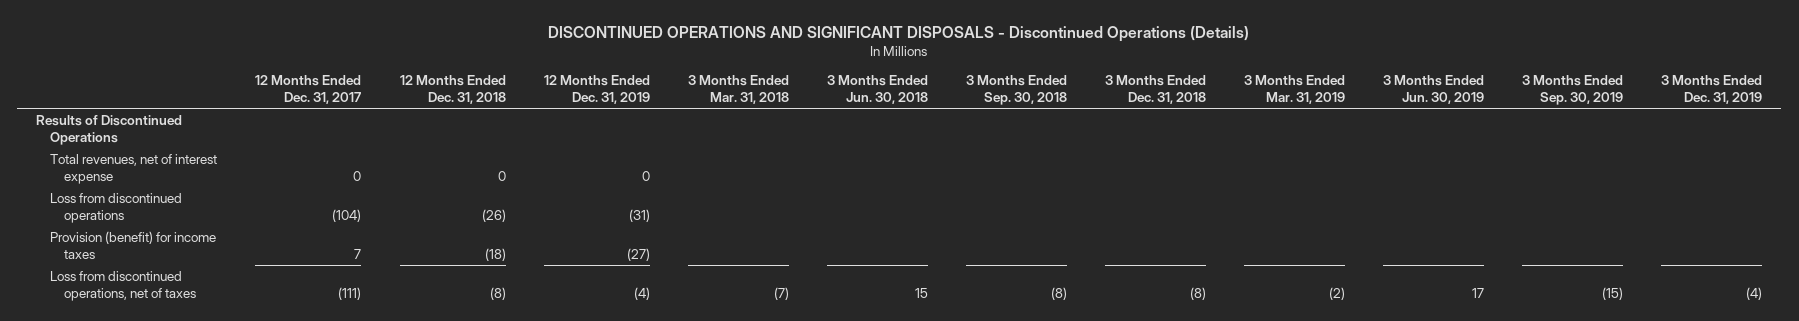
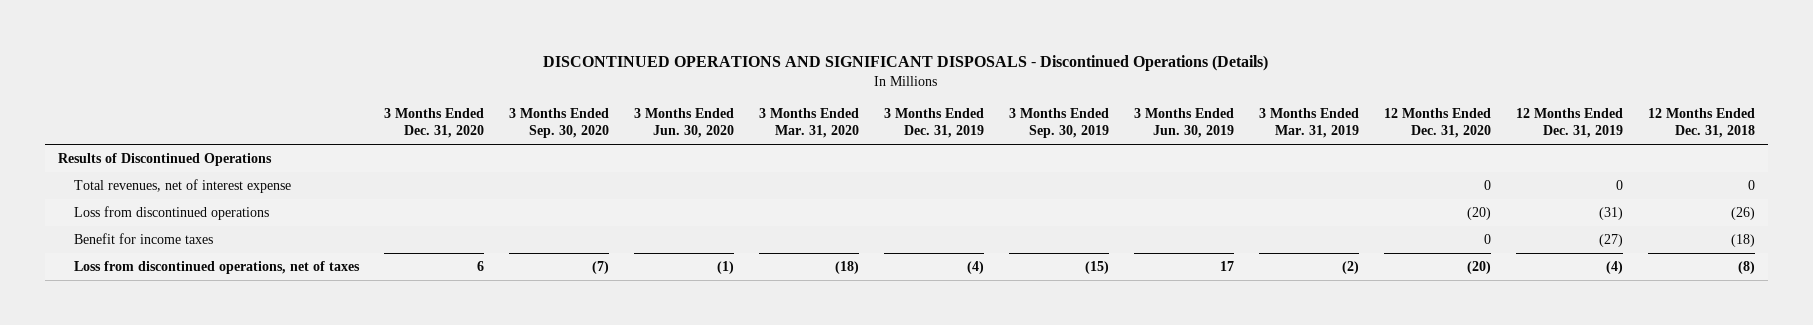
[255,75,362,104] 12 Months Ended Dec. 31, 2017 -> none
[687,75,789,104] 3 Months Ended Mar. 31, 2018 -> none
[826,75,928,104] 3 Months Ended Jun. 30, 2018 -> none
[965,75,1067,105] 3 Months Ended Sep. 30, 2018 -> none
[1104,75,1206,104] 3 Months Ended Dec. 31, 2018 -> none
none -> [384,107,485,139] 3 Months Ended Dec. 31, 2020
none -> [509,107,610,139] 3 Months Ended Sep. 30, 2020
none -> [634,107,735,139] 3 Months Ended Jun. 30, 2020
none -> [759,107,860,139] 3 Months Ended Mar. 31, 2020
none -> [1384,107,1492,139] 12 Months Ended Dec. 31, 2020
[50,230,217,259] Provision (benefit) for income taxes -> [74,233,214,245] Benefit for income taxes

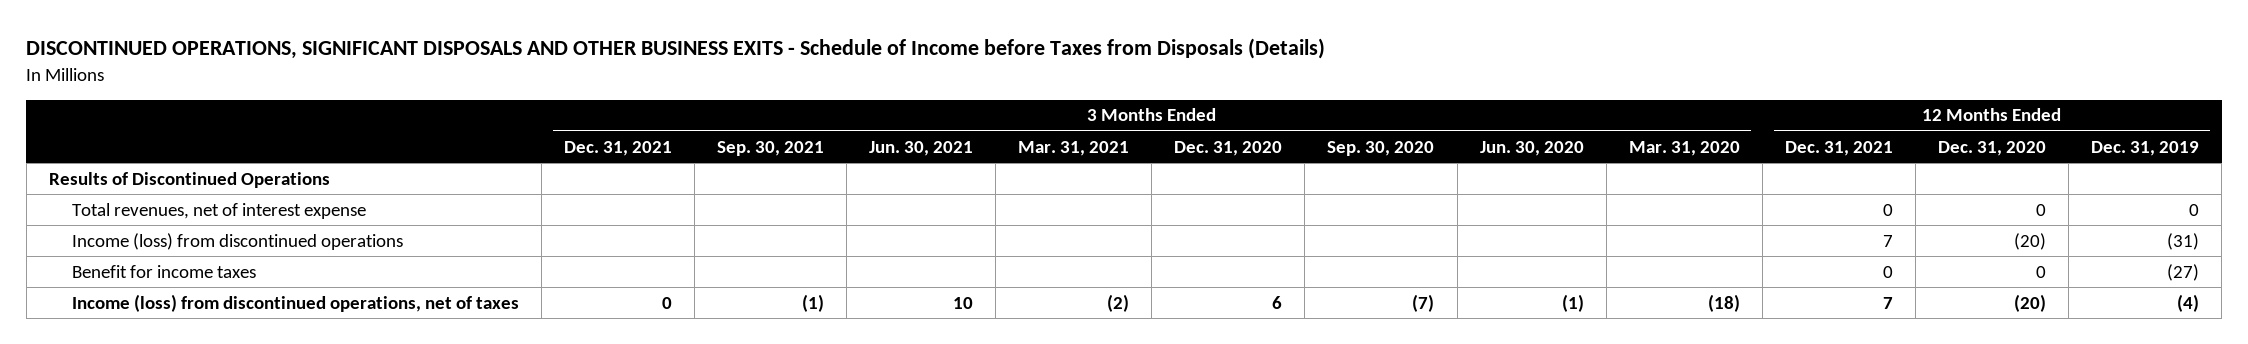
[543,54,1269,71] DISCONTINUED OPERATIONS AND SIGNIFICANT DISPOSALS - Discontinued Operations (Details) -> [26,38,1326,60] DISCONTINUED OPERATIONS, SIGNIFICANT DISPOSALS AND OTHER BUSINESS EXITS - Schedule of Income before Taxes from Disposals (Details)
[884,107,985,139] 3 Months Ended Dec. 31, 2019 -> none
[1009,107,1110,139] 3 Months Ended Sep. 30, 2019 -> none
[1134,107,1235,139] 3 Months Ended Jun. 30, 2019 -> none
[1259,107,1360,139] 3 Months Ended Mar. 31, 2019 -> none
[1648,107,1756,139] 12 Months Ended Dec. 31, 2018 -> none
none -> [563,140,672,156] Dec. 31, 2021
none -> [717,140,825,156] Sep. 30, 2021
none -> [869,140,974,156] Jun. 30, 2021
none -> [1018,140,1130,156] Mar. 31, 2021
none -> [1784,140,1893,156] Dec. 31, 2021
[74,206,270,221] Loss from discontinued operations -> [71,232,403,250] Income (loss) from discontinued operations
[74,261,361,275] Loss from discontinued operations, net of taxes -> [71,293,519,312] Income (loss) from discontinued operations, net of taxes

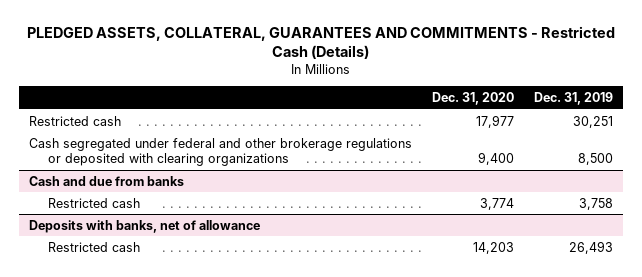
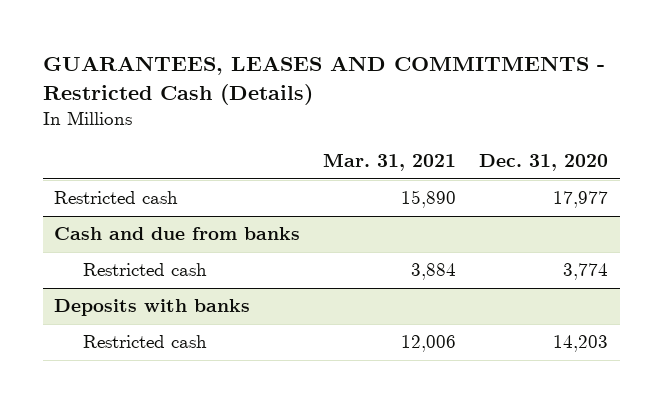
[26,25,615,60] PLEDGED ASSETS, COLLATERAL, GUARANTEES AND COMMITMENTS - Restricted Cash (Details) -> [42,56,605,105] GUARANTEES, LEASES AND COMMITMENTS - Restricted Cash (Details)
[534,91,614,105] Dec. 31, 2019 -> none
none -> [323,153,457,172] Mar. 31, 2021
[28,137,412,167] Cash segregated under federal and other brokerage regulations or deposited with clearing organizations -> none
[28,219,260,233] Deposits with banks, net of allowance -> [54,299,251,317] Deposits with banks

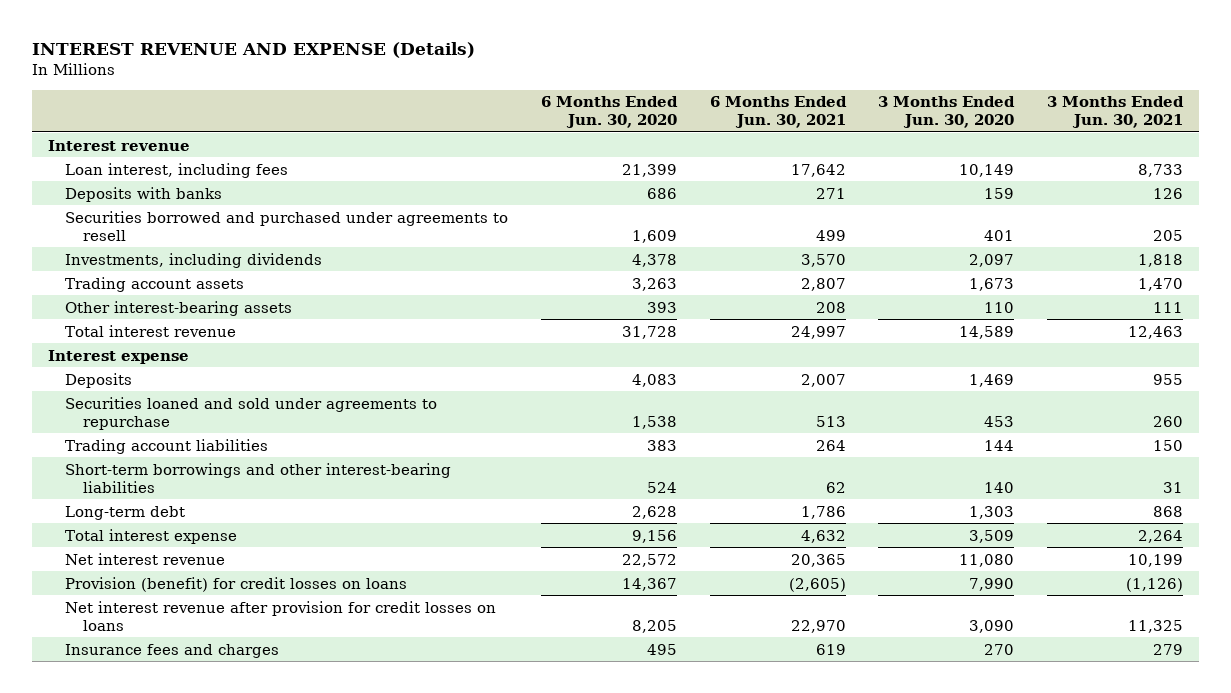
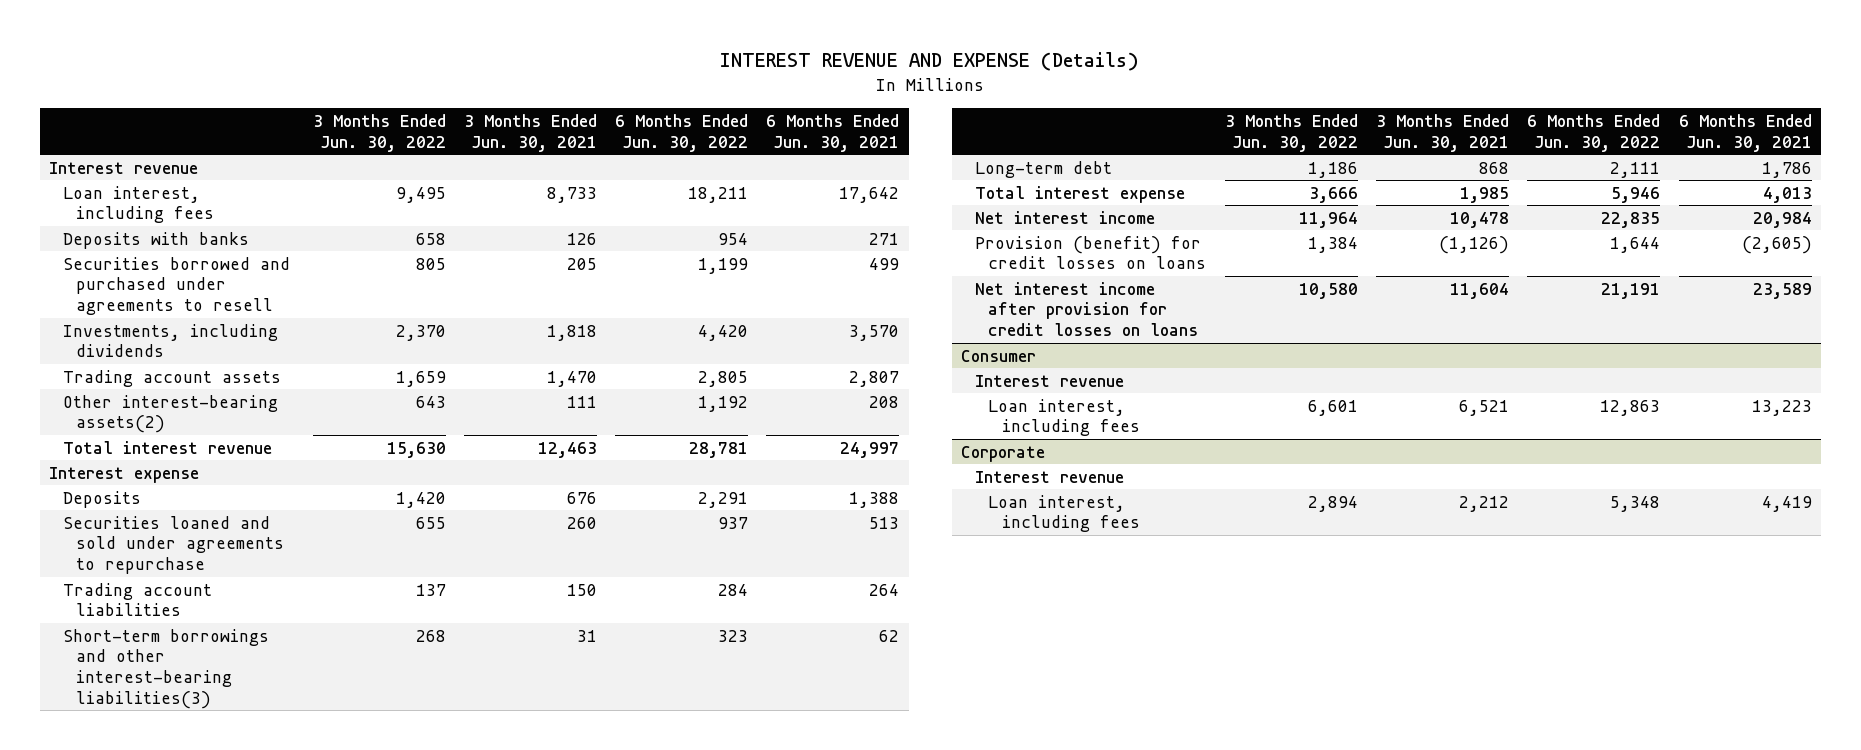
[541,96,679,129] 6 Months Ended Jun. 30, 2020 -> none
[878,96,1016,129] 3 Months Ended Jun. 30, 2020 -> none
none -> [312,114,446,152] 3 Months Ended Jun. 30, 2022
none -> [615,114,749,152] 6 Months Ended Jun. 30, 2022
[65,300,293,316] Other interest-bearing assets -> [62,394,278,434] Other interest-bearing assets(2)
[800,373,846,387] 2,007 -> [849,491,900,508] 1,388
[1153,373,1184,385] 955 -> [566,491,597,504] 676
[65,462,452,493] Short-term borrowings and other interest-bearing liabilities -> [62,628,269,709] Short-term borrowings and other interest-bearing liabilities(3)
[800,529,846,543] 4,632 -> [1762,186,1812,203] 4,013
[1138,529,1184,543] 2,264 -> [1459,186,1509,203] 1,985
[65,552,226,565] Net interest revenue -> [974,210,1155,224] Net interest income
[790,553,846,567] 20,365 -> [1752,211,1812,228] 20,984
[1128,553,1184,567] 10,199 -> [1449,211,1509,228] 10,478
[65,643,280,658] Insurance fees and charges -> none
[65,600,497,631] Net interest revenue after provision for credit losses on loans -> [974,281,1199,337] Net interest income after provision for credit losses on loans
[790,619,846,633] 22,970 -> [1752,282,1812,299] 23,589
[1128,619,1184,633] 11,325 -> [1449,282,1509,299] 11,604
none -> [961,349,1037,362] Consumer
none -> [974,374,1124,387] Interest revenue
none -> [988,398,1140,437] Loan interest, including fees
none -> [961,445,1046,462] Corporate
none -> [974,470,1124,483] Interest revenue
none -> [988,494,1140,533] Loan interest, including fees

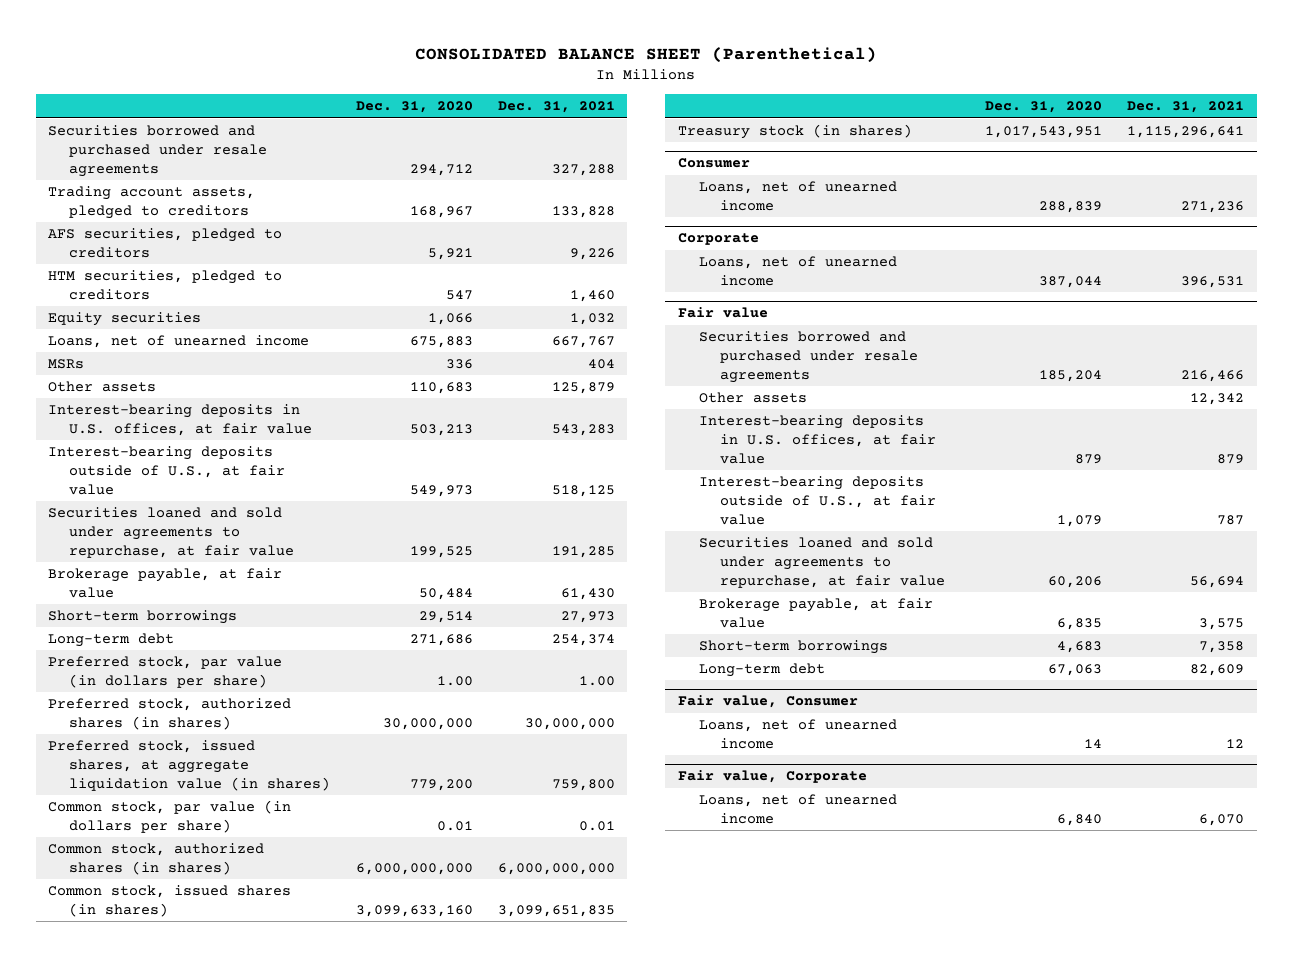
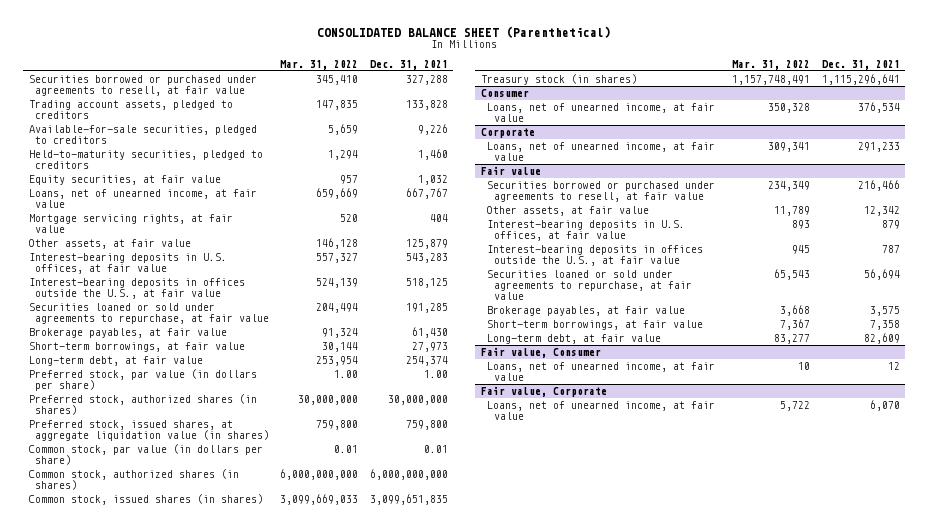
[355,101,473,114] Dec. 31, 2020 -> none
none -> [280,60,359,71] Mar. 31, 2022
[48,124,268,177] Securities borrowed and purchased under resale agreements -> [28,74,257,97] Securities borrowed or purchased under agreements to resell, at fair value
[48,227,283,258] AFS securities, pledged to creditors -> [28,124,257,145] Available-for-sale securities, pledged to creditors
[48,269,283,300] HTM securities, pledged to creditors -> [28,149,263,170] Held-to-maturity securities, pledged to creditors
[48,311,202,326] Equity securities -> [28,174,221,185] Equity securities, at fair value
[48,334,310,348] Loans, net of unearned income -> [28,188,257,209] Loans, net of unearned income, at fair value
[48,358,85,369] MSRs -> [28,213,233,234] Mortgage servicing rights, at fair value
[48,380,157,392] Other assets -> [28,238,191,249] Other assets, at fair value
[48,445,286,495] Interest-bearing deposits outside of U.S., at fair value -> [28,277,245,300] Interest-bearing deposits in offices outside the U.S., at fair value
[48,506,295,558] Securities loaned and sold under agreements to repurchase, at fair value -> [28,302,270,325] Securities loaned or sold under agreements to repurchase, at fair value
[48,567,283,598] Brokerage payable, at fair value -> [28,327,227,338] Brokerage payables, at fair value
[48,609,238,624] Short-term borrowings -> [28,341,245,352] Short-term borrowings, at fair value
[48,632,175,647] Long-term debt -> [28,355,203,366] Long-term debt, at fair value
[698,180,897,211] Loans, net of unearned income -> [487,102,716,123] Loans, net of unearned income, at fair value
[1181,200,1245,213] 271,236 -> [857,101,900,113] 376,534
[698,255,897,286] Loans, net of unearned income -> [487,141,716,162] Loans, net of unearned income, at fair value
[1181,275,1245,288] 396,531 -> [857,141,900,152] 291,233
[698,330,918,383] Securities borrowed and purchased under resale agreements -> [487,180,716,203] Securities borrowed or purchased under agreements to resell, at fair value
[698,391,807,403] Other assets -> [487,205,650,216] Other assets, at fair value
[698,475,936,525] Interest-bearing deposits outside of U.S., at fair value -> [487,244,704,267] Interest-bearing deposits in offices outside the U.S., at fair value
[698,536,945,588] Securities loaned and sold under agreements to repurchase, at fair value -> [487,269,692,301] Securities loaned or sold under agreements to repurchase, at fair value
[698,597,933,628] Brokerage payable, at fair value -> [487,305,686,316] Brokerage payables, at fair value
[698,639,888,654] Short-term borrowings -> [487,319,704,330] Short-term borrowings, at fair value
[698,662,825,677] Long-term debt -> [487,333,662,344] Long-term debt, at fair value
[698,718,897,749] Loans, net of unearned income -> [487,361,716,382] Loans, net of unearned income, at fair value
[698,793,897,824] Loans, net of unearned income -> [487,400,716,421] Loans, net of unearned income, at fair value

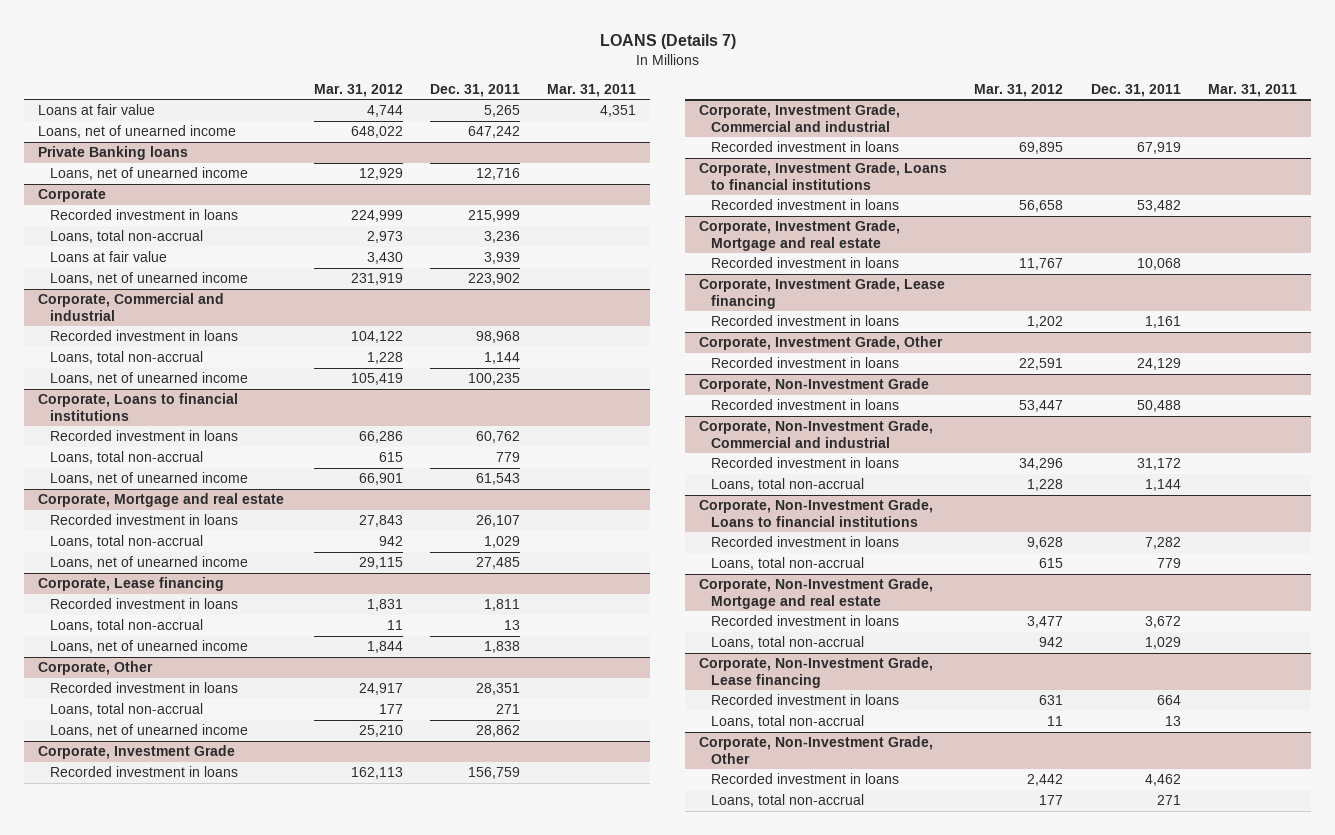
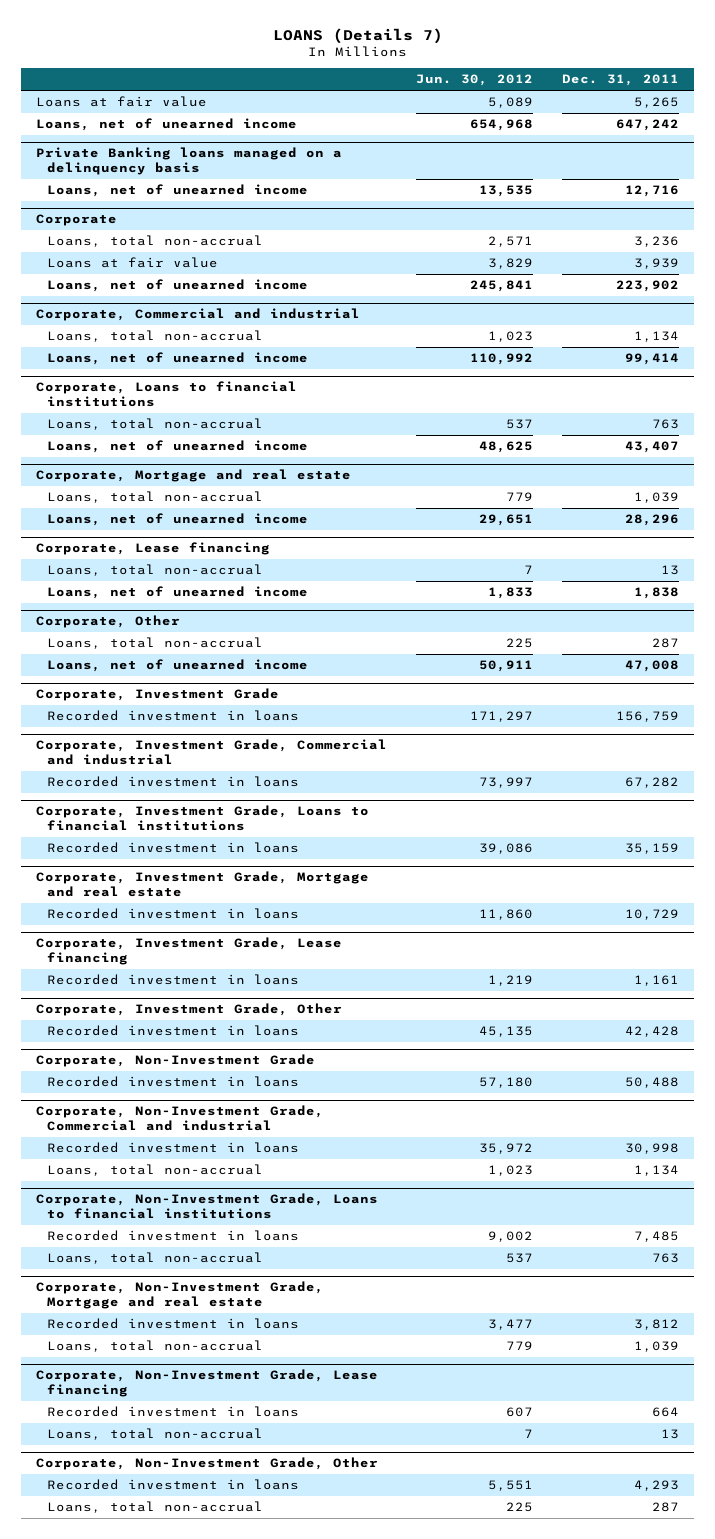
[313,83,403,97] Mar. 31, 2012 -> none
[547,83,637,97] Mar. 31, 2011 -> none
none -> [416,74,534,87] Jun. 30, 2012
[38,146,189,161] Private Banking loans -> none
none -> [35,147,342,175] Private Banking loans managed on a delinquency basis
[50,209,239,221] Recorded investment in loans -> none
[50,330,239,342] Recorded investment in loans -> none
[484,352,521,365] 1,144 -> [634,331,680,343] 1,134
[468,373,521,386] 100,235 -> [625,353,680,366] 99,414
[50,430,239,442] Recorded investment in loans -> none
[496,452,521,463] 779 -> [652,419,680,430] 763
[476,473,521,486] 61,543 -> [625,441,680,454] 43,407
[50,514,239,526] Recorded investment in loans -> none
[484,536,521,549] 1,029 -> [634,492,680,504] 1,039
[476,557,521,570] 27,485 -> [625,514,680,527] 28,296
[50,598,239,610] Recorded investment in loans -> none
[50,682,239,694] Recorded investment in loans -> none
[496,704,521,715] 271 -> [652,638,680,649] 287
[476,725,521,738] 28,862 -> [625,660,680,673] 47,008
[1136,142,1181,155] 67,919 -> [625,777,680,789] 67,282
[1136,200,1181,213] 53,482 -> [625,843,680,855] 35,159
[1136,258,1181,271] 10,068 -> [625,909,680,921] 10,729
[1136,358,1181,371] 24,129 -> [625,1026,680,1038] 42,428
[1136,458,1181,471] 31,172 -> [625,1143,680,1155] 30,998
[1144,479,1181,492] 1,144 -> [634,1165,680,1177] 1,134
[1144,537,1181,550] 7,282 -> [634,1231,680,1243] 7,485
[1156,558,1181,569] 779 -> [652,1253,680,1264] 763
[1144,616,1181,629] 3,672 -> [634,1319,680,1331] 3,812
[1144,637,1181,650] 1,029 -> [634,1341,680,1353] 1,039
[1144,774,1181,787] 4,462 -> [634,1480,680,1492] 4,293
[1156,795,1181,806] 271 -> [652,1502,680,1513] 287

